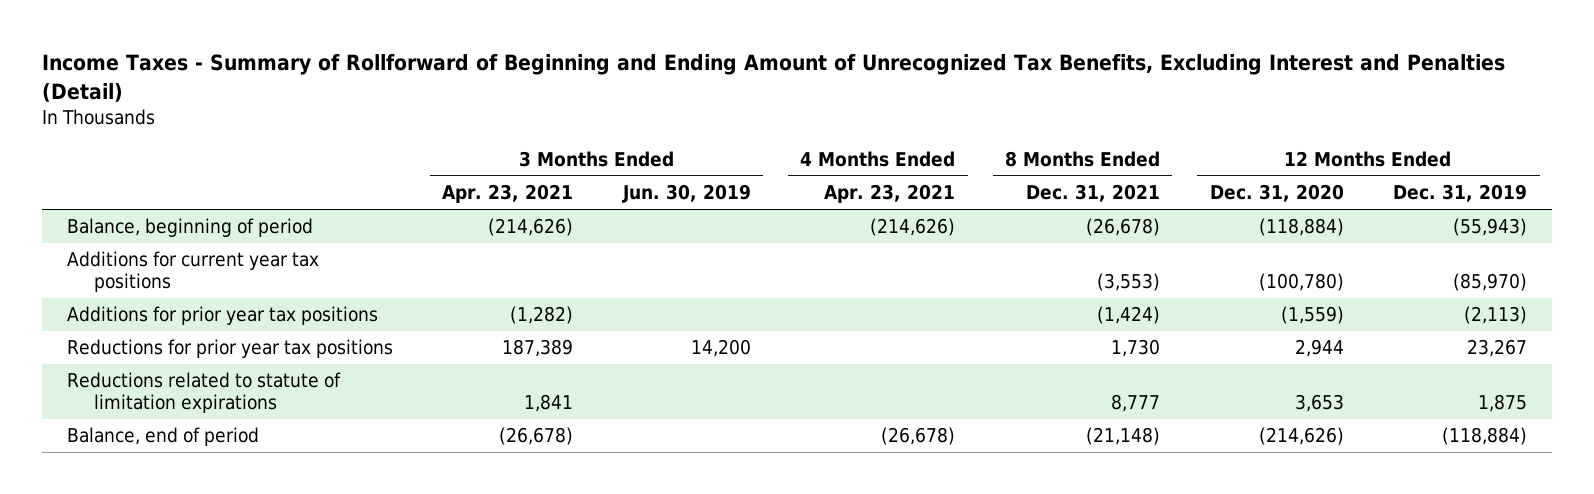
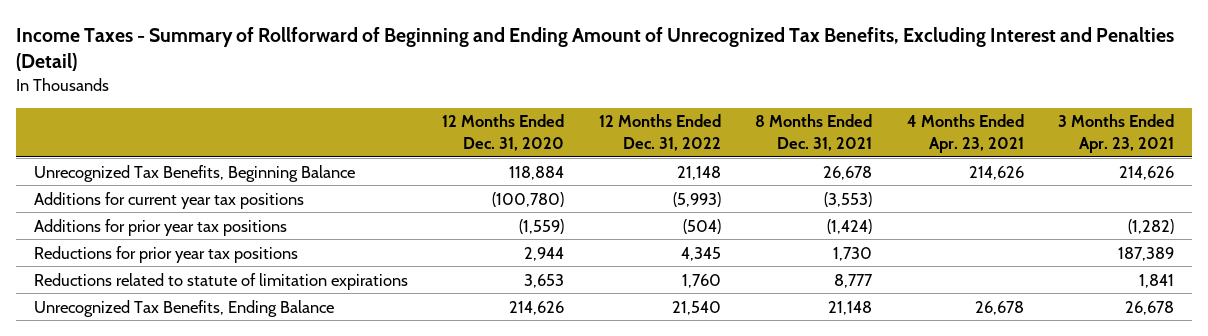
[621,184,751,204] Jun. 30, 2019 -> none
[1393,184,1528,203] Dec. 31, 2019 -> none
none -> [598,114,721,151] 12 Months Ended Dec. 31, 2022
[66,218,313,238] Balance, beginning of period -> [33,164,355,182] Unrecognized Tax Benefits, Beginning Balance
[488,218,574,237] (214,626) -> [1119,165,1175,180] 214,626
[870,218,956,237] (214,626) -> [968,165,1024,180] 214,626
[1086,218,1161,237] (26,678) -> [823,165,873,180] 26,678
[1258,218,1344,237] (118,884) -> [509,165,565,180] 118,884
[66,427,259,447] Balance, end of period -> none
none -> [33,299,334,317] Unrecognized Tax Benefits, Ending Balance

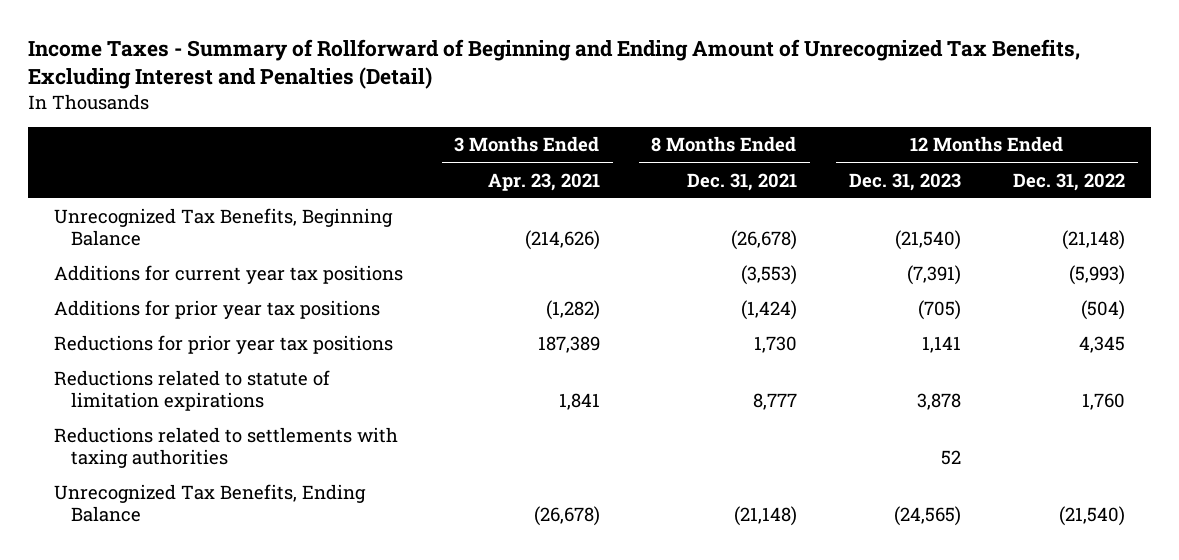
[442,114,565,151] 12 Months Ended Dec. 31, 2020 -> none
[906,114,1024,153] 4 Months Ended Apr. 23, 2021 -> none
none -> [848,172,961,191] Dec. 31, 2023
[676,165,721,180] 21,148 -> [1061,229,1125,250] (21,148)
[823,165,873,180] 26,678 -> [730,229,797,250] (26,678)
[1119,165,1175,180] 214,626 -> [524,229,600,250] (214,626)
none -> [53,427,398,468] Reductions related to settlements with taxing authorities
[671,300,721,315] 21,540 -> [1058,505,1125,526] (21,540)
[828,300,873,315] 21,148 -> [733,505,797,526] (21,148)
[1125,300,1175,315] 26,678 -> [533,505,600,526] (26,678)

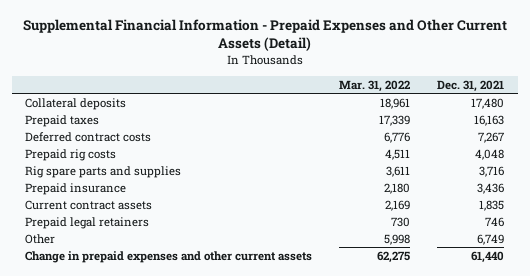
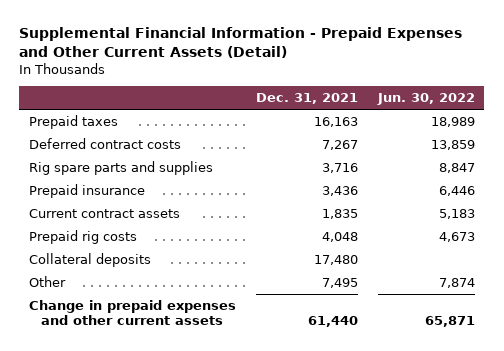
[339,79,411,92] Mar. 31, 2022 -> none
none -> [376,93,475,106] Jun. 30, 2022
[25,216,150,229] Prepaid legal retainers -> none
[25,148,117,161] Prepaid rig costs -> [29,230,138,245] Prepaid rig costs
[25,97,127,110] Collateral deposits -> [29,253,152,268] Collateral deposits
[477,233,505,245] 6,749 -> [321,278,358,289] 7,495

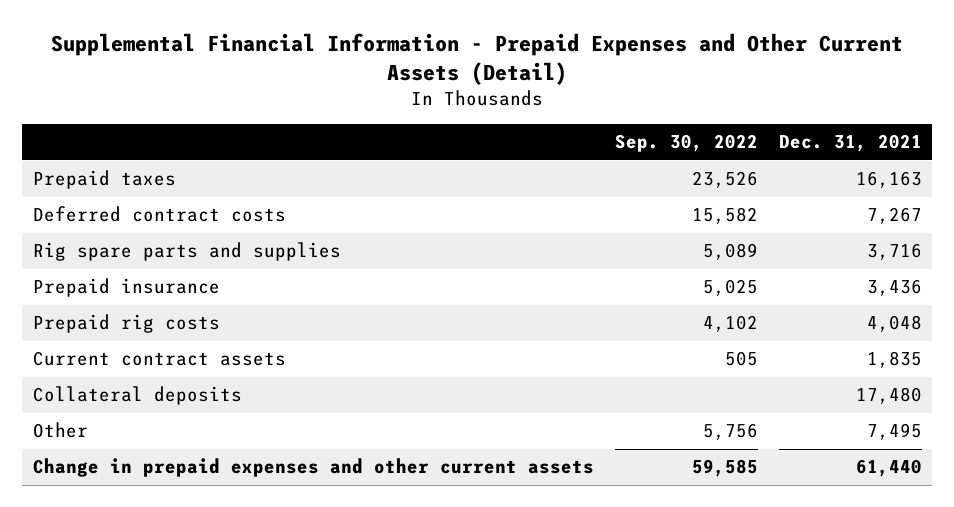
[376,93,475,106] Jun. 30, 2022 -> none
none -> [614,134,758,153] Sep. 30, 2022
[29,209,181,219] Current contract assets -> [32,351,286,367] Current contract assets

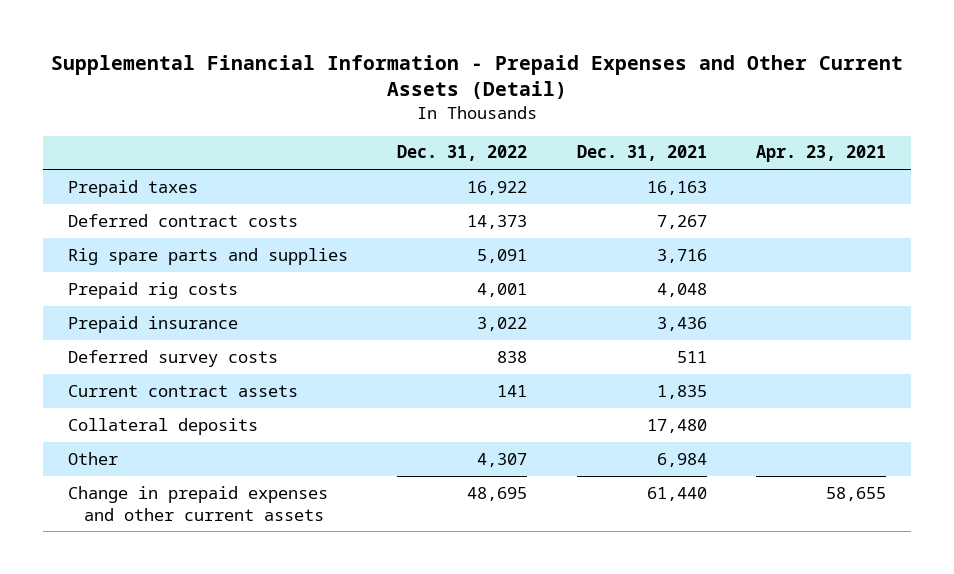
[614,134,758,153] Sep. 30, 2022 -> none
none -> [397,145,528,162] Dec. 31, 2022
none -> [755,145,886,163] Apr. 23, 2021
[32,278,220,298] Prepaid insurance -> [68,315,239,333] Prepaid insurance
none -> [68,349,279,367] Deferred survey costs
[866,423,922,441] 7,495 -> [656,452,707,467] 6,984

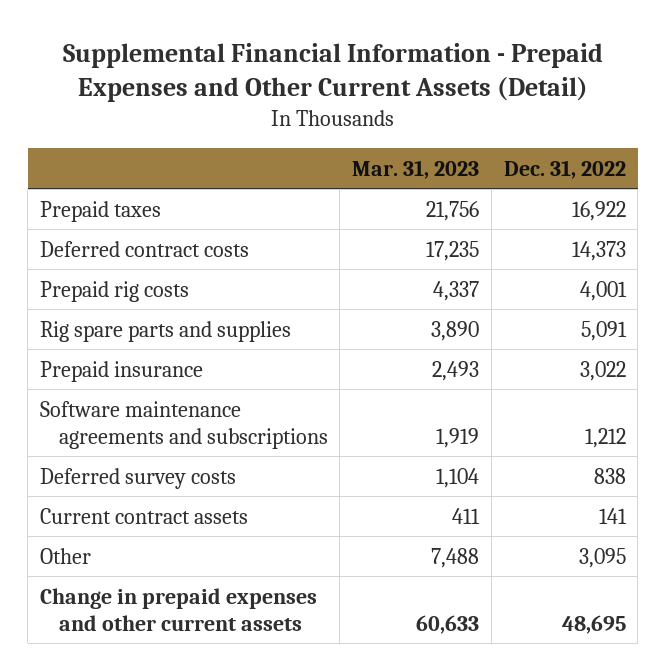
[576,145,707,162] Dec. 31, 2021 -> none
[755,145,886,163] Apr. 23, 2021 -> none
none -> [352,159,480,179] Mar. 31, 2023
[68,247,349,265] Rig spare parts and supplies -> [40,320,292,342] Rig spare parts and supplies
none -> [40,400,328,449] Software maintenance agreements and subscriptions
[68,417,259,435] Collateral deposits -> none
[477,452,528,467] 4,307 -> [578,547,626,568] 3,095

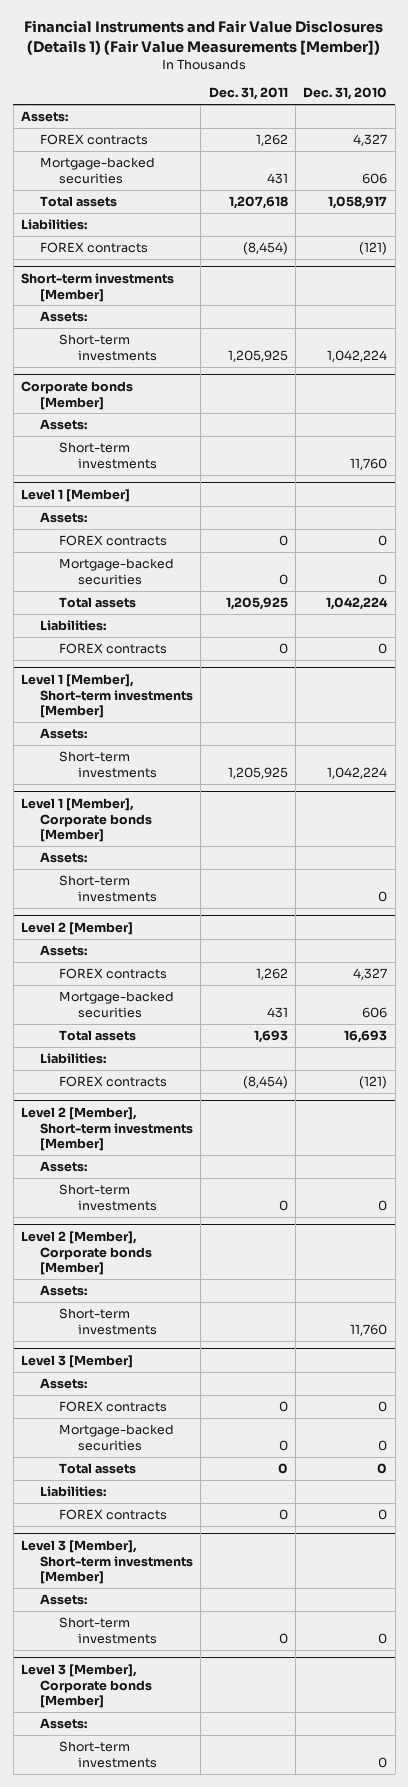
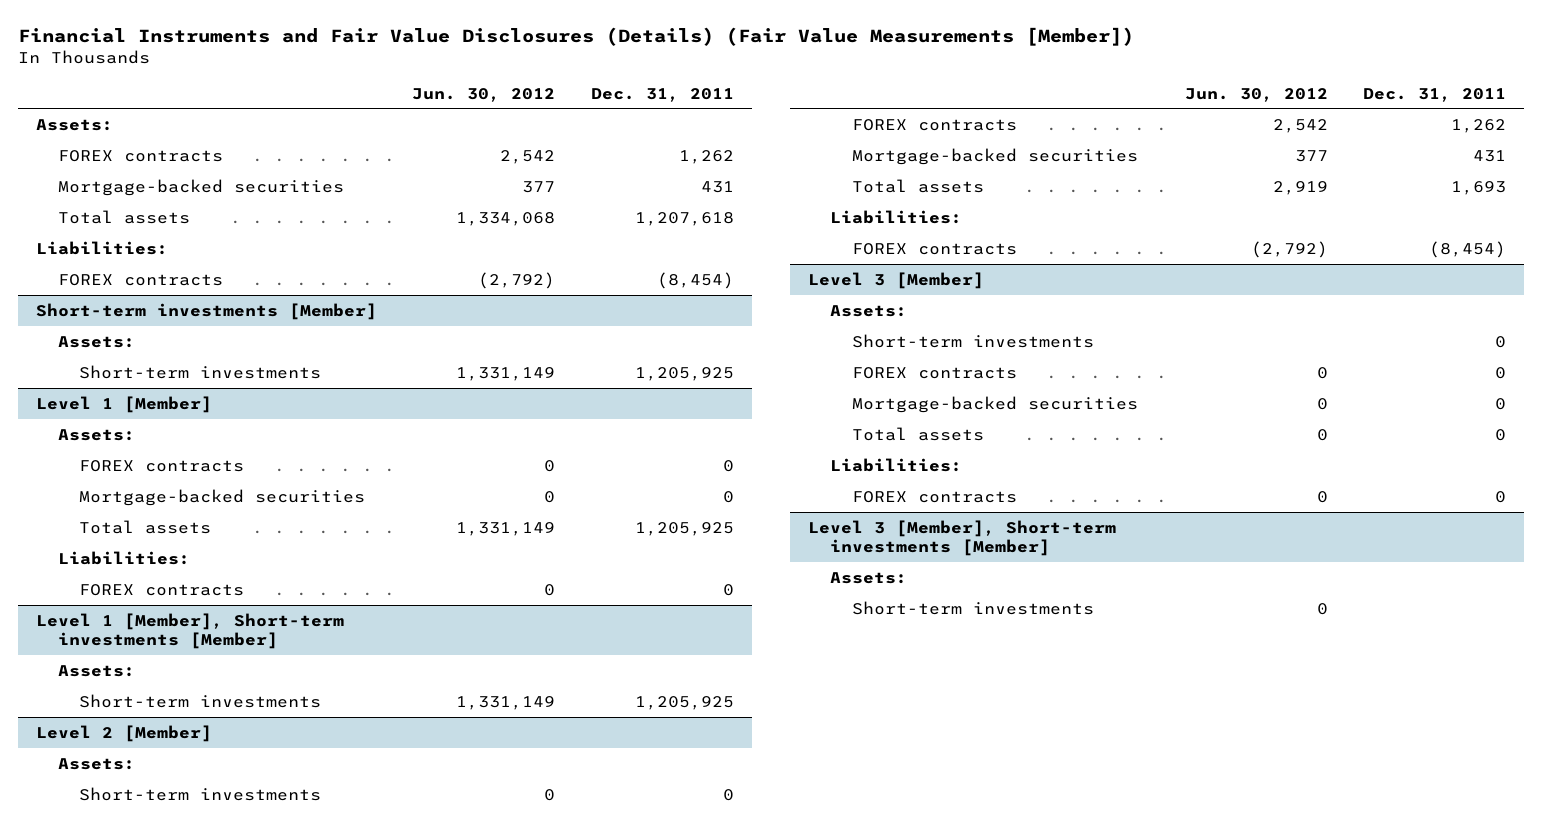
[24,20,384,55] Financial Instruments and Fair Value Disclosures (Details 1) (Fair Value Measurements [Member]) -> [18,26,1135,46] Financial Instruments and Fair Value Disclosures (Details) (Fair Value Measurements [Member])
[303,87,388,101] Dec. 31, 2010 -> none
none -> [412,87,556,102] Jun. 30, 2012
[20,380,133,410] Corporate bonds [Member] -> none
[40,418,88,430] Assets: -> none
[59,441,158,469] Short-term investments -> none
[20,797,153,843] Level 1 [Member], Corporate bonds [Member] -> none
[40,851,88,863] Assets: -> none
[59,874,158,902] Short-term investments -> none
none -> [79,786,322,801] Short-term investments
[20,1106,194,1152] Level 2 [Member], Short-term investments [Member] -> none
[40,1160,88,1172] Assets: -> none
[59,1183,158,1211] Short-term investments -> none
[20,1230,153,1276] Level 2 [Member], Corporate bonds [Member] -> none
[40,1284,88,1296] Assets: -> none
[59,1307,158,1335] Short-term investments -> none
none -> [851,333,1094,348] Short-term investments
[59,1616,158,1644] Short-term investments -> none
[20,1663,153,1709] Level 3 [Member], Corporate bonds [Member] -> none
[40,1717,88,1729] Assets: -> none

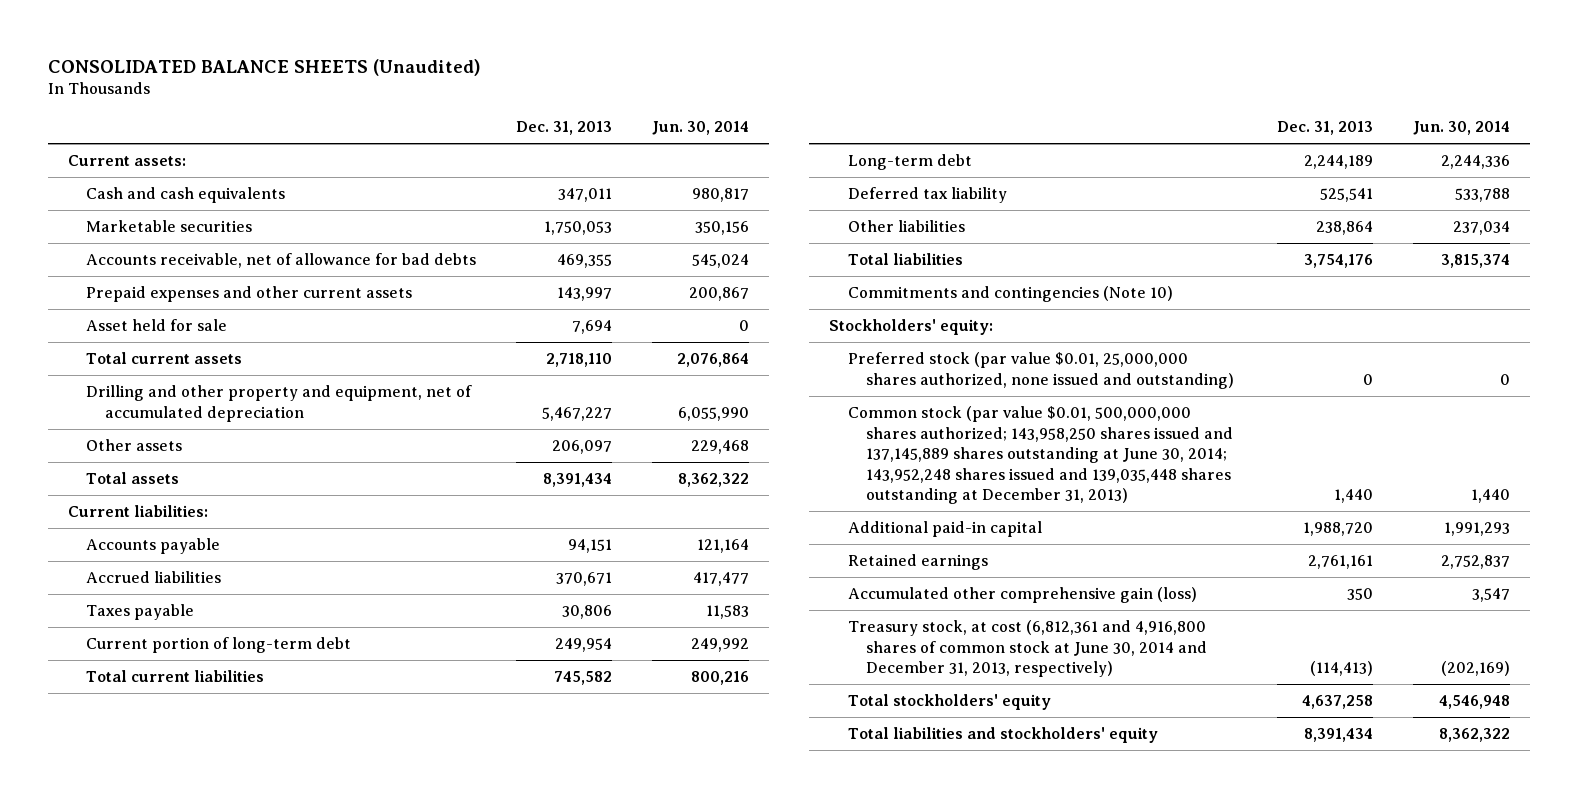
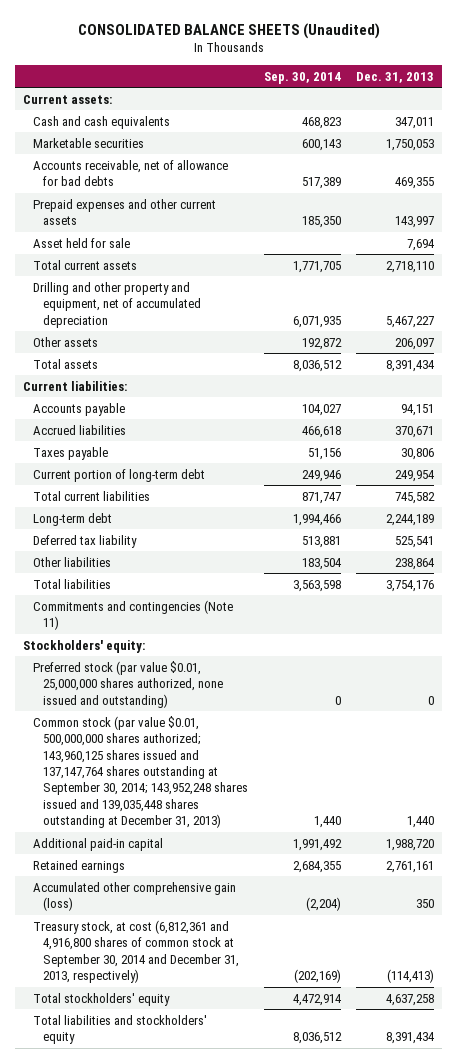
[652,121,750,136] Jun. 30, 2014 -> none
none -> [263,71,341,84] Sep. 30, 2014
[847,286,1173,303] Commitments and contingencies (Note 10) -> [32,599,233,631] Commitments and contingencies (Note 11)
[847,406,1233,505] Common stock (par value $0.01, 500,000,000 shares authorized; 143,958,250 shares issued and 137,145,889 shares outstanding at June 30, 2014; 143,952,248 shares issued and 139,035,448 shares outstanding at December 31, 2013) -> [32,715,249,829] Common stock (par value $0.01, 500,000,000 shares authorized; 143,960,125 shares issued and 137,147,764 shares outstanding at September 30, 2014; 143,952,248 shares issued and 139,035,448 shares outstanding at December 31, 2013)
[847,620,1207,678] Treasury stock, at cost (6,812,361 and 4,916,800 shares of common stock at June 30, 2014 and December 31, 2013, respectively) -> [32,919,240,984] Treasury stock, at cost (6,812,361 and 4,916,800 shares of common stock at September 30, 2014 and December 31, 2013, respectively)

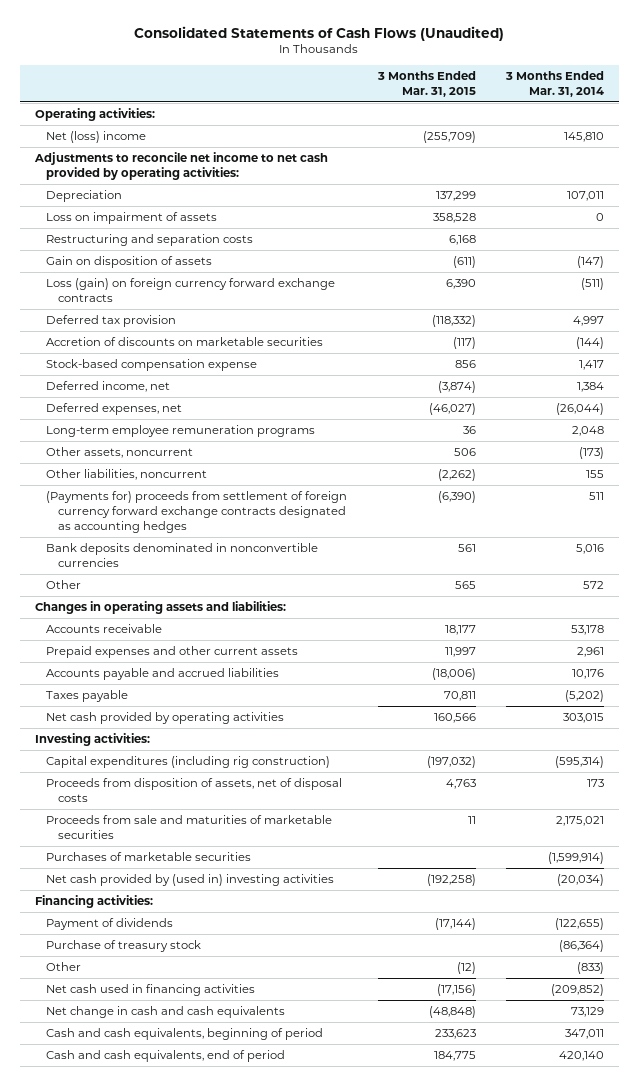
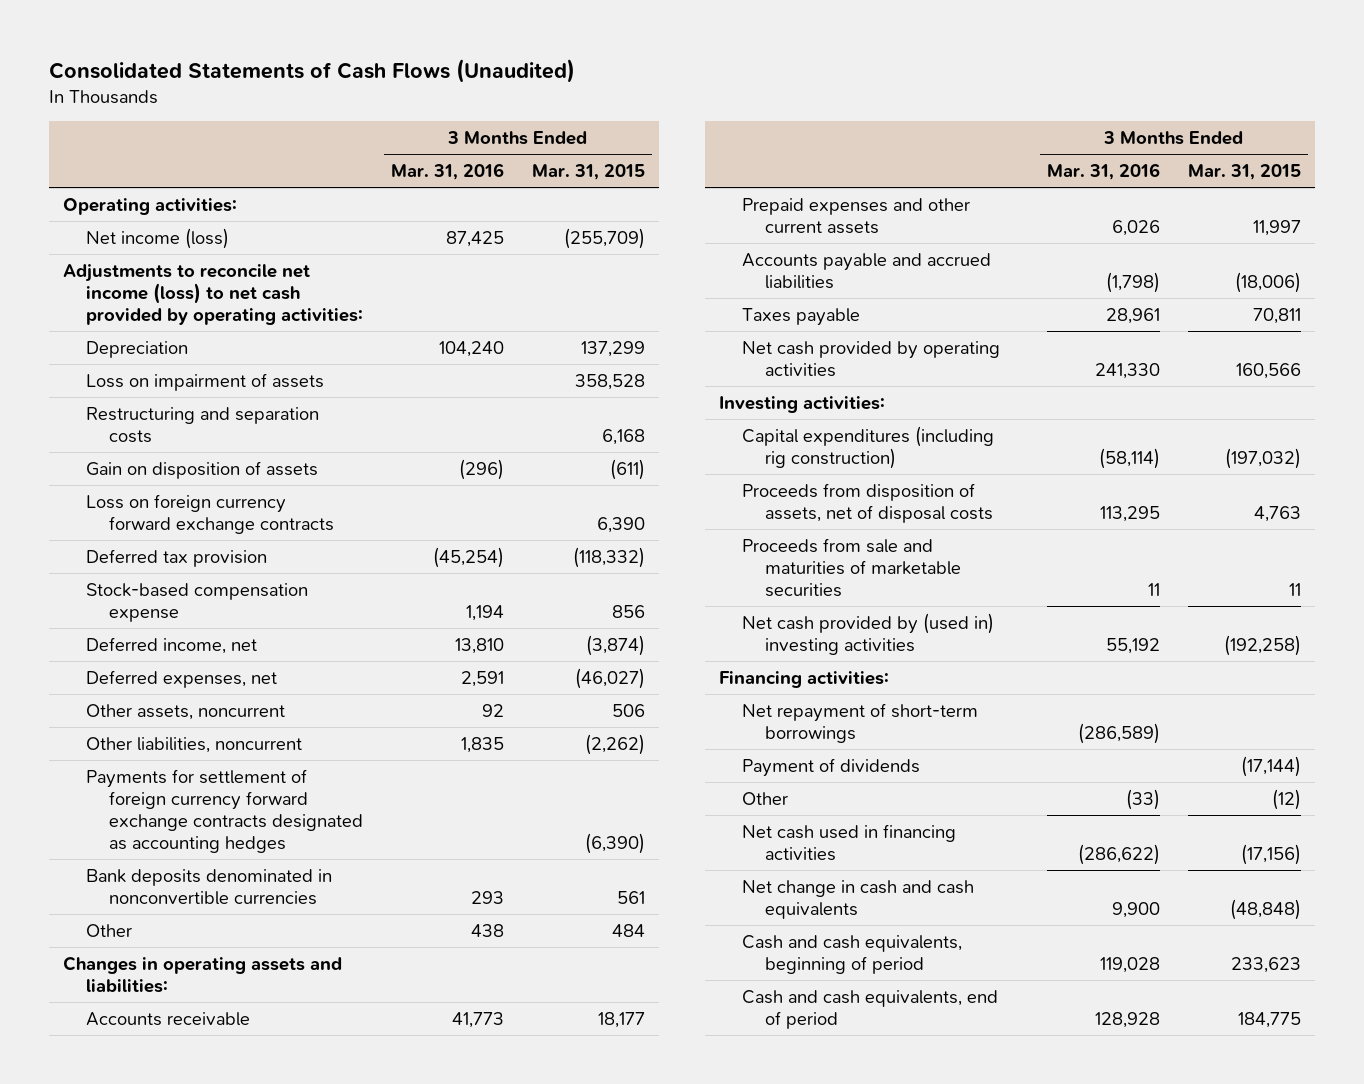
[504,70,604,97] 3 Months Ended Mar. 31, 2014 -> none
none -> [390,163,504,181] Mar. 31, 2016
[46,130,147,143] Net (loss) income -> [86,227,230,249] Net income (loss)
[34,151,329,180] Adjustments to reconcile net income to net cash provided by operating activities: -> [63,263,364,325] Adjustments to reconcile net income (loss) to net cash provided by operating activities:
[46,277,336,302] Loss (gain) on foreign currency forward exchange contracts -> [86,493,334,534] Loss on foreign currency forward exchange contracts
[46,336,324,346] Accretion of discounts on marketable securities -> none
[46,424,316,437] Long-term employee remuneration programs -> none
[46,490,348,533] (Payments for) proceeds from settlement of foreign currency forward exchange contracts designated as accounting hedges -> [86,768,363,854] Payments for settlement of foreign currency forward exchange contracts designated as accounting hedges
[454,580,476,589] 565 -> [611,923,645,937] 484
[46,851,252,861] Purchases of marketable securities -> none
none -> [741,702,978,743] Net repayment of short-term borrowings
[46,939,202,952] Purchase of treasury stock -> none

